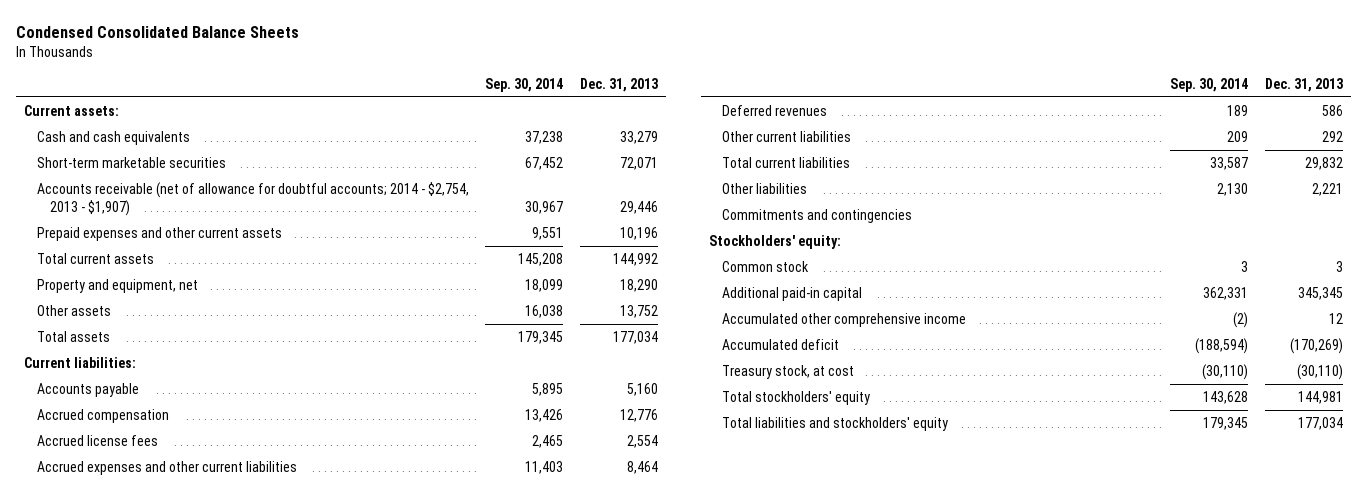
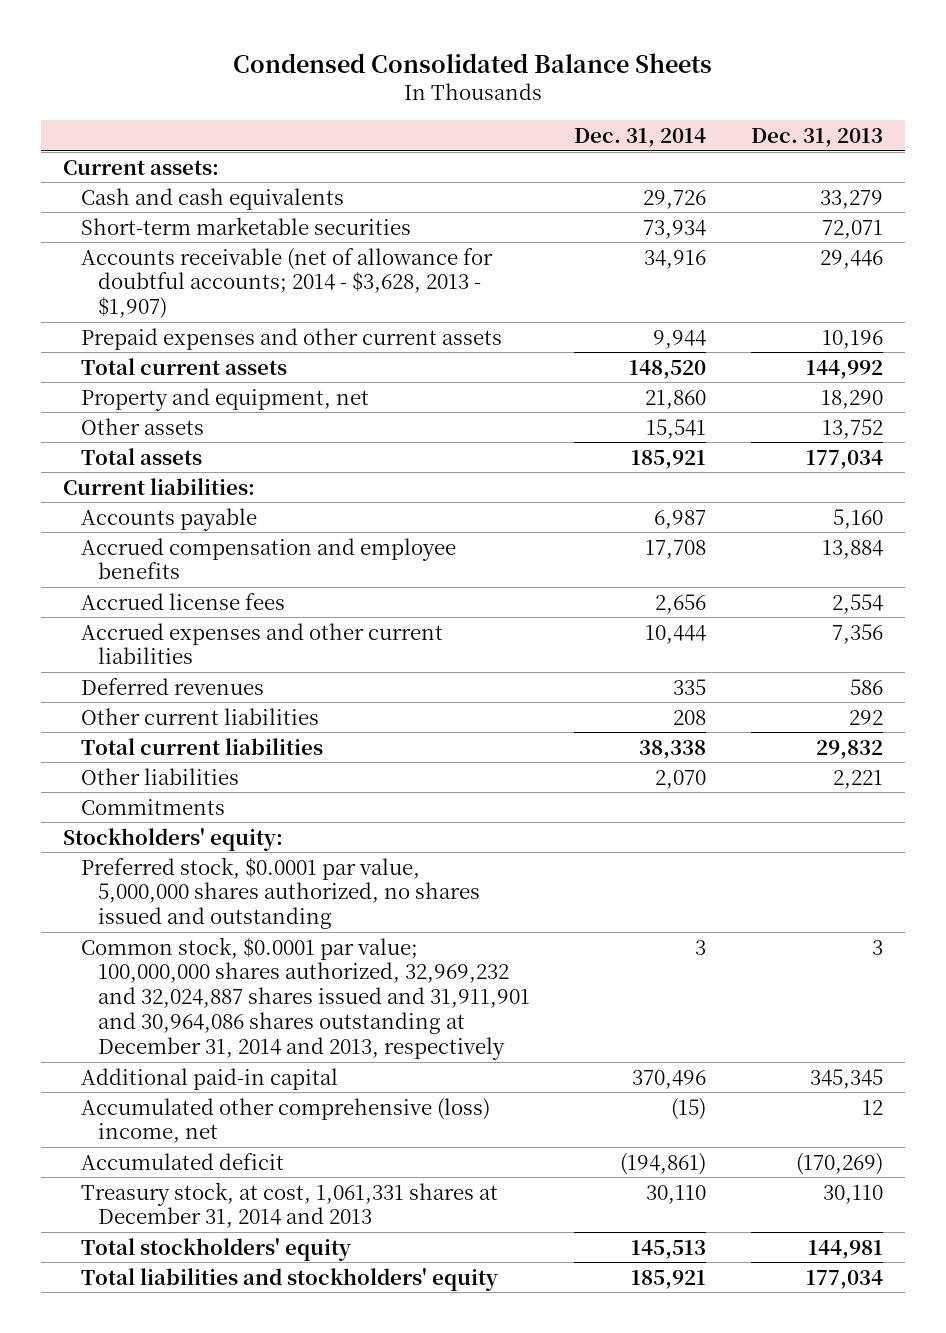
[485,77,564,92] Sep. 30, 2014 -> none
none -> [574,127,707,147] Dec. 31, 2014
[36,181,469,217] Accounts receivable (net of allowance for doubtful accounts; 2014 - $2,754, 2013 - $1,907) -> [80,247,493,320] Accounts receivable (net of allowance for doubtful accounts; 2014 - $3,628, 2013 - $1,907)
[36,408,169,423] Accrued compensation -> [80,537,456,580] Accrued compensation and employee benefits
[619,408,658,422] 12,776 -> [821,539,883,559] 13,884
[626,460,658,474] 8,464 -> [831,623,883,644] 7,356
[722,208,913,223] Commitments and contingencies -> [80,798,225,815] Commitments
none -> [80,856,480,930] Preferred stock, $0.0001 par value, 5,000,000 shares authorized, no shares issued and outstanding
[722,260,810,272] Common stock -> [80,936,530,1060] Common stock, $0.0001 par value; 100,000,000 shares authorized, 32,969,232 and 32,024,887 shares issued and 31,911,901 and 30,964,086 shares outstanding at December 31, 2014 and 2013, respectively
[722,312,967,327] Accumulated other comprehensive income -> [80,1097,490,1144] Accumulated other comprehensive (loss) income, net
[722,364,855,379] Treasury stock, at cost -> [80,1181,498,1229] Treasury stock, at cost, 1,061,331 shares at December 31, 2014 and 2013
[1296,363,1343,380] (30,110) -> [822,1184,883,1204] 30,110

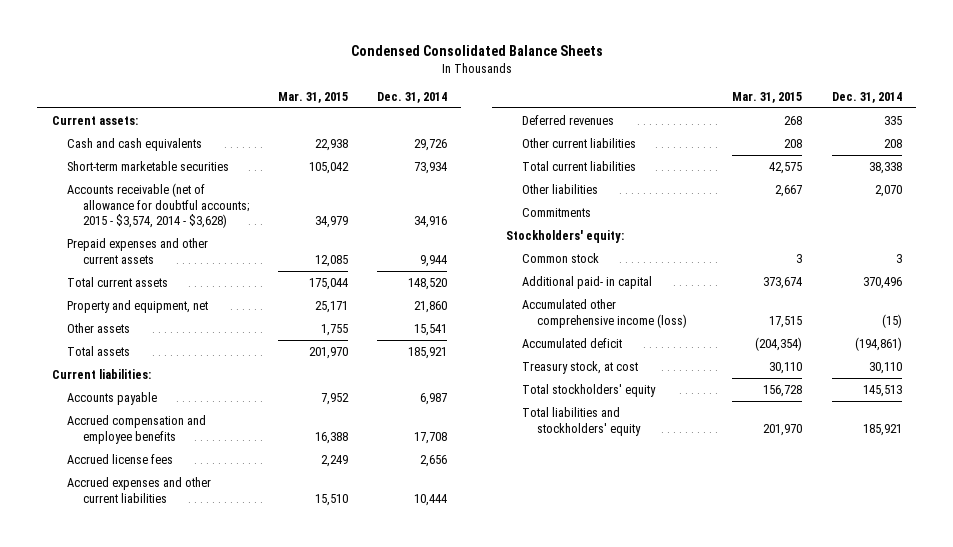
[750,127,883,147] Dec. 31, 2013 -> none
none -> [277,91,348,103] Mar. 31, 2015
[80,247,493,320] Accounts receivable (net of allowance for doubtful accounts; 2014 - $3,628, 2013 - $1,907) -> [67,182,249,229] Accounts receivable (net of allowance for doubtful accounts; 2015 - $3,574, 2014 - $3,628)
[80,856,480,930] Preferred stock, $0.0001 par value, 5,000,000 shares authorized, no shares issued and outstanding -> none
[80,936,530,1060] Common stock, $0.0001 par value; 100,000,000 shares authorized, 32,969,232 and 32,024,887 shares issued and 31,911,901 and 30,964,086 shares outstanding at December 31, 2014 and 2013, respectively -> [521,252,599,263] Common stock
[80,1067,338,1090] Additional paid-in capital -> [521,275,652,289] Additional paid- in capital
[80,1097,490,1144] Accumulated other comprehensive (loss) income, net -> [521,298,688,328] Accumulated other comprehensive income (loss)
[80,1181,498,1229] Treasury stock, at cost, 1,061,331 shares at December 31, 2014 and 2013 -> [521,360,638,374] Treasury stock, at cost

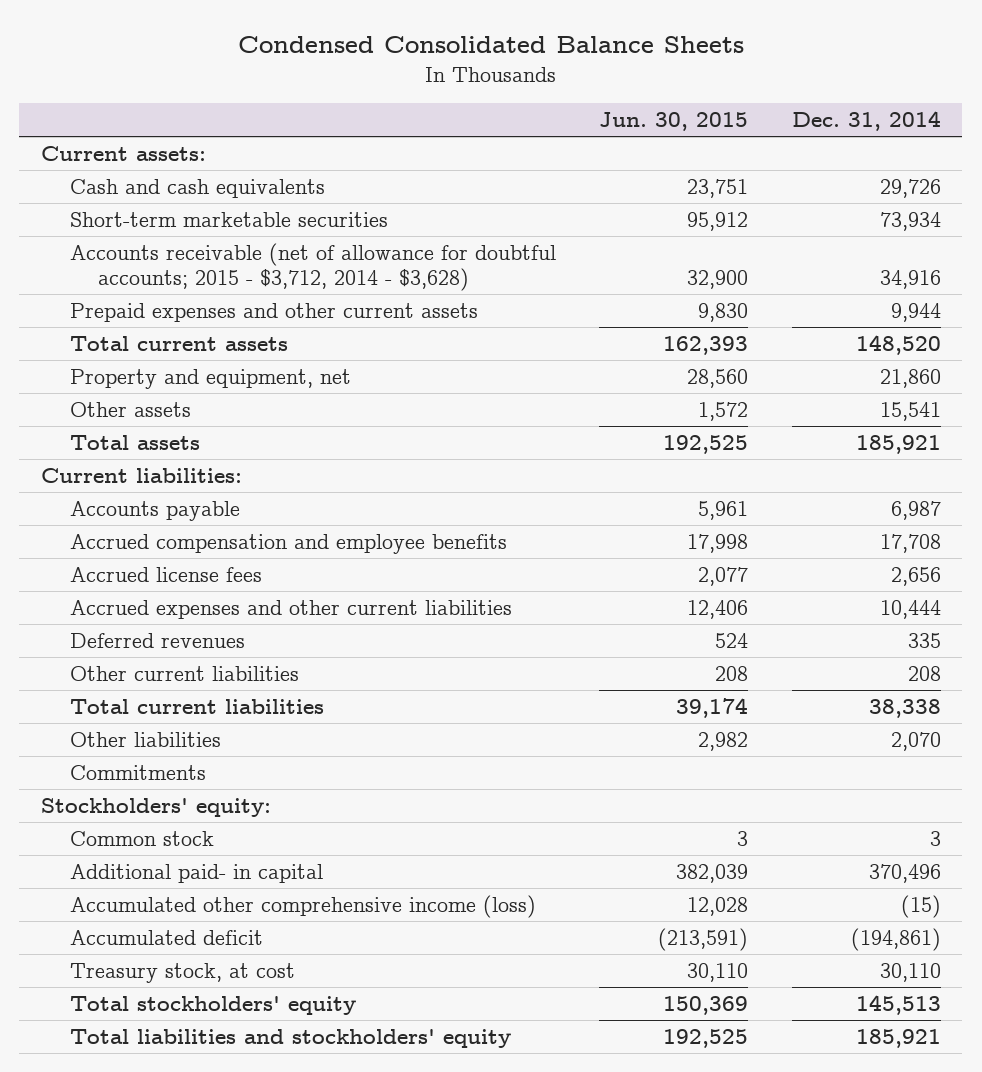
[277,91,348,103] Mar. 31, 2015 -> none
none -> [599,111,749,131] Jun. 30, 2015
[67,182,249,229] Accounts receivable (net of allowance for doubtful accounts; 2015 - $3,574, 2014 - $3,628) -> [69,242,556,292] Accounts receivable (net of allowance for doubtful accounts; 2015 - $3,712, 2014 - $3,628)

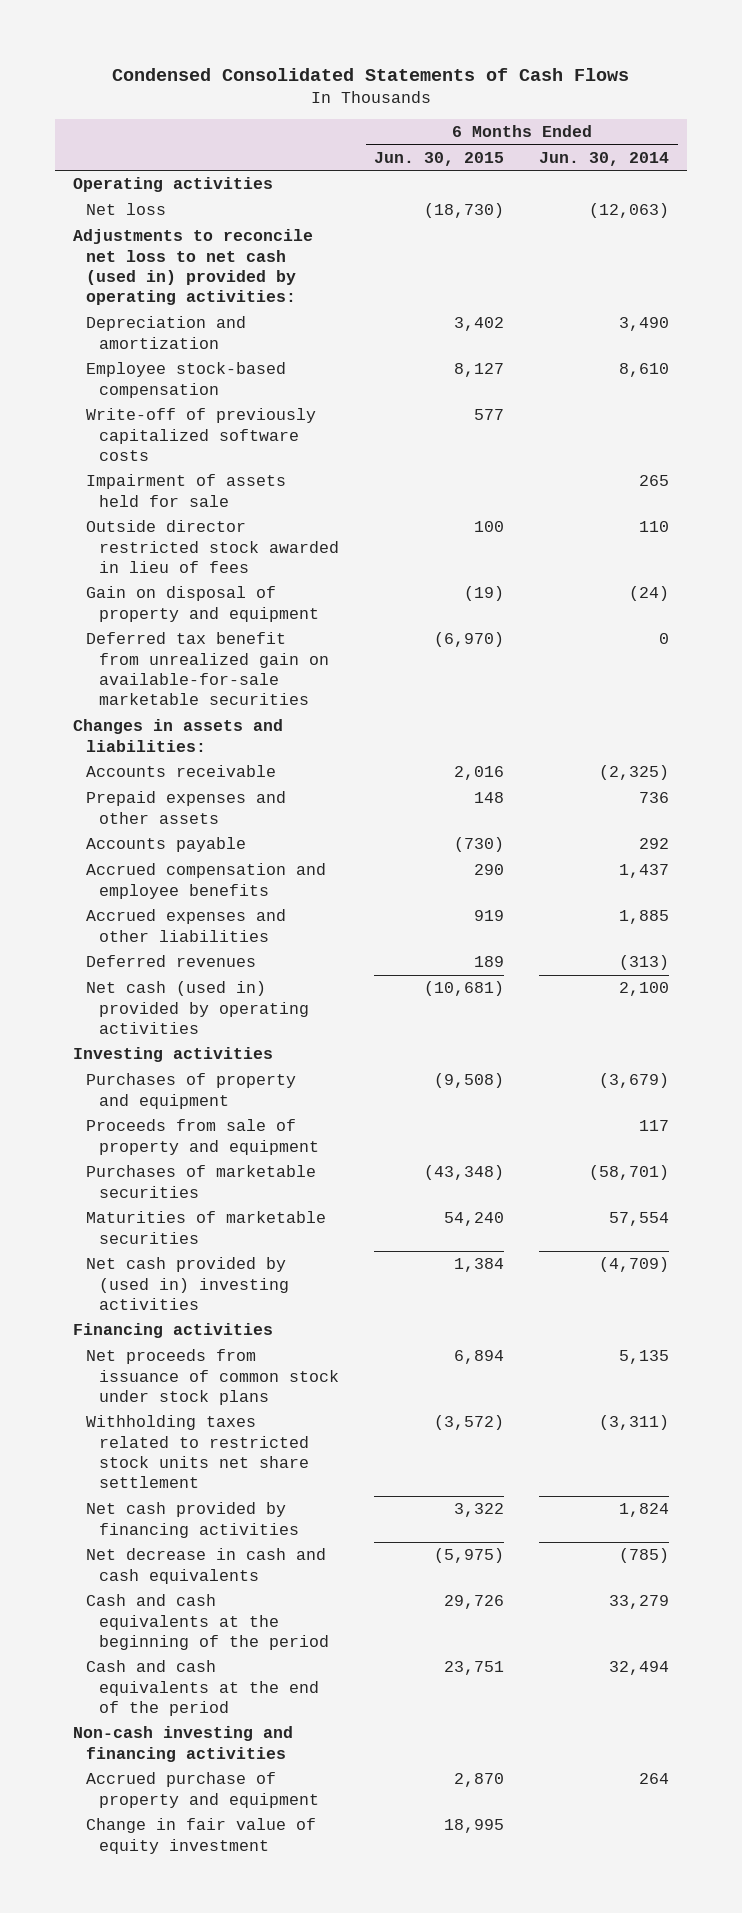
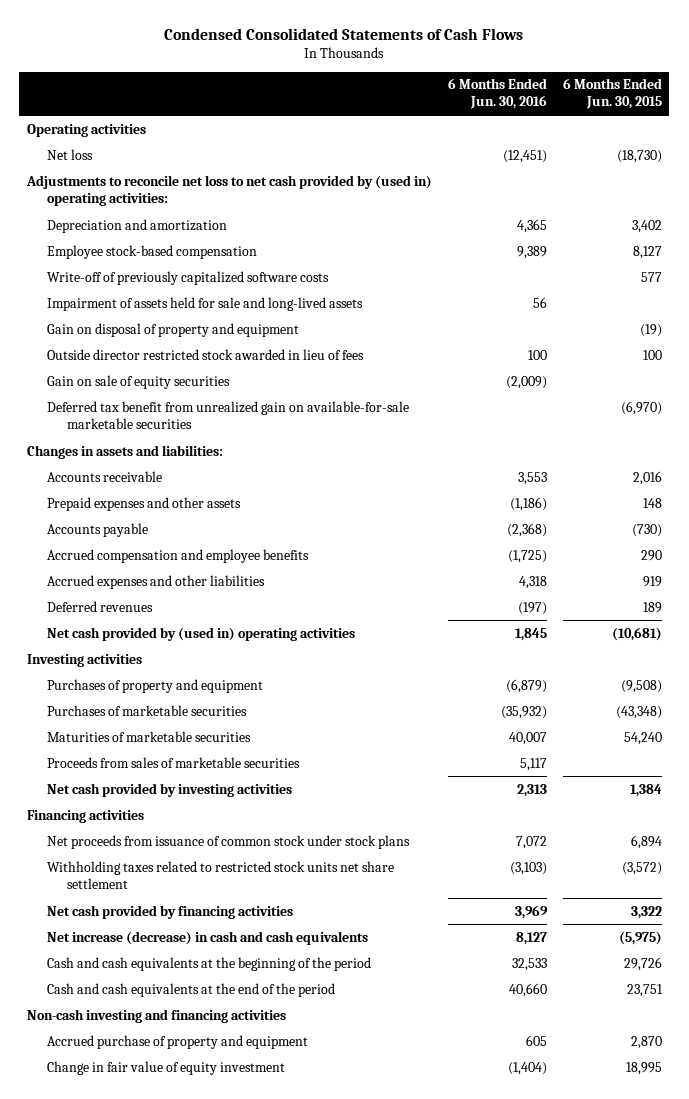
[539,151,670,166] Jun. 30, 2014 -> none
none -> [447,78,547,110] 6 Months Ended Jun. 30, 2016
[72,229,313,306] Adjustments to reconcile net loss to net cash (used in) provided by operating activities: -> [26,174,433,206] Adjustments to reconcile net loss to net cash provided by (used in) operating activities:
[86,474,287,507] Impairment of assets held for sale -> [47,296,364,311] Impairment of assets held for sale and long-lived assets
[86,520,340,573] Outside director restricted stock awarded in lieu of fees -> [47,348,365,360] Outside director restricted stock awarded in lieu of fees
none -> [47,374,231,389] Gain on sale of equity securities
[86,981,310,1034] Net cash (used in) provided by operating activities -> [47,626,356,641] Net cash provided by (used in) operating activities
[86,1119,320,1155] Proceeds from sale of property and equipment -> none
none -> [47,756,301,768] Proceeds from sales of marketable securities
[86,1257,290,1310] Net cash provided by (used in) investing activities -> [47,782,293,797] Net cash provided by investing activities
[86,1548,327,1584] Net decrease in cash and cash equivalents -> [47,930,369,945] Net increase (decrease) in cash and cash equivalents

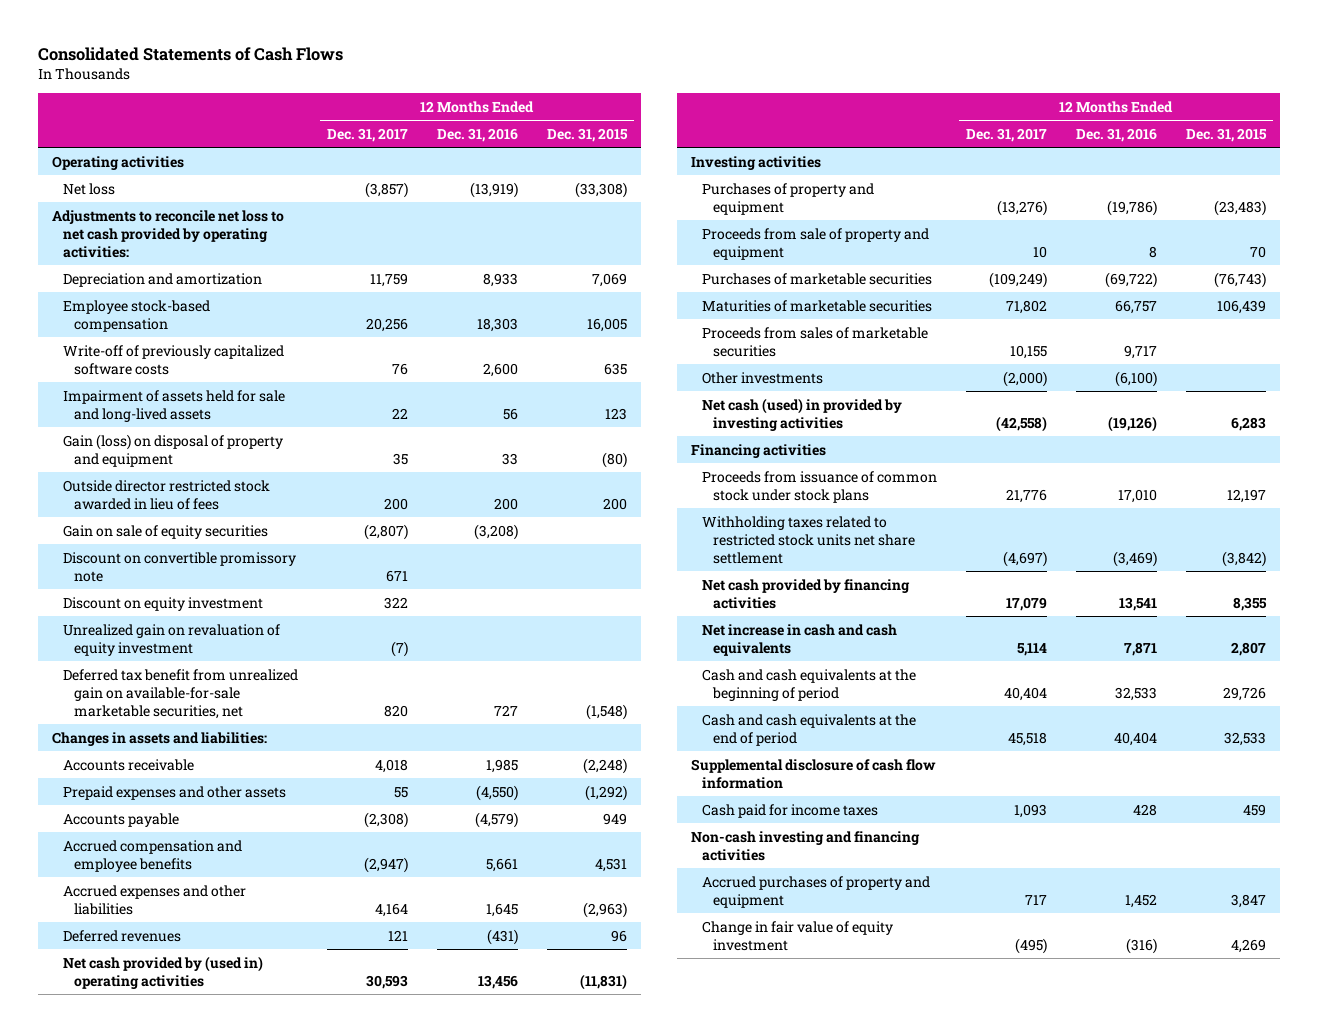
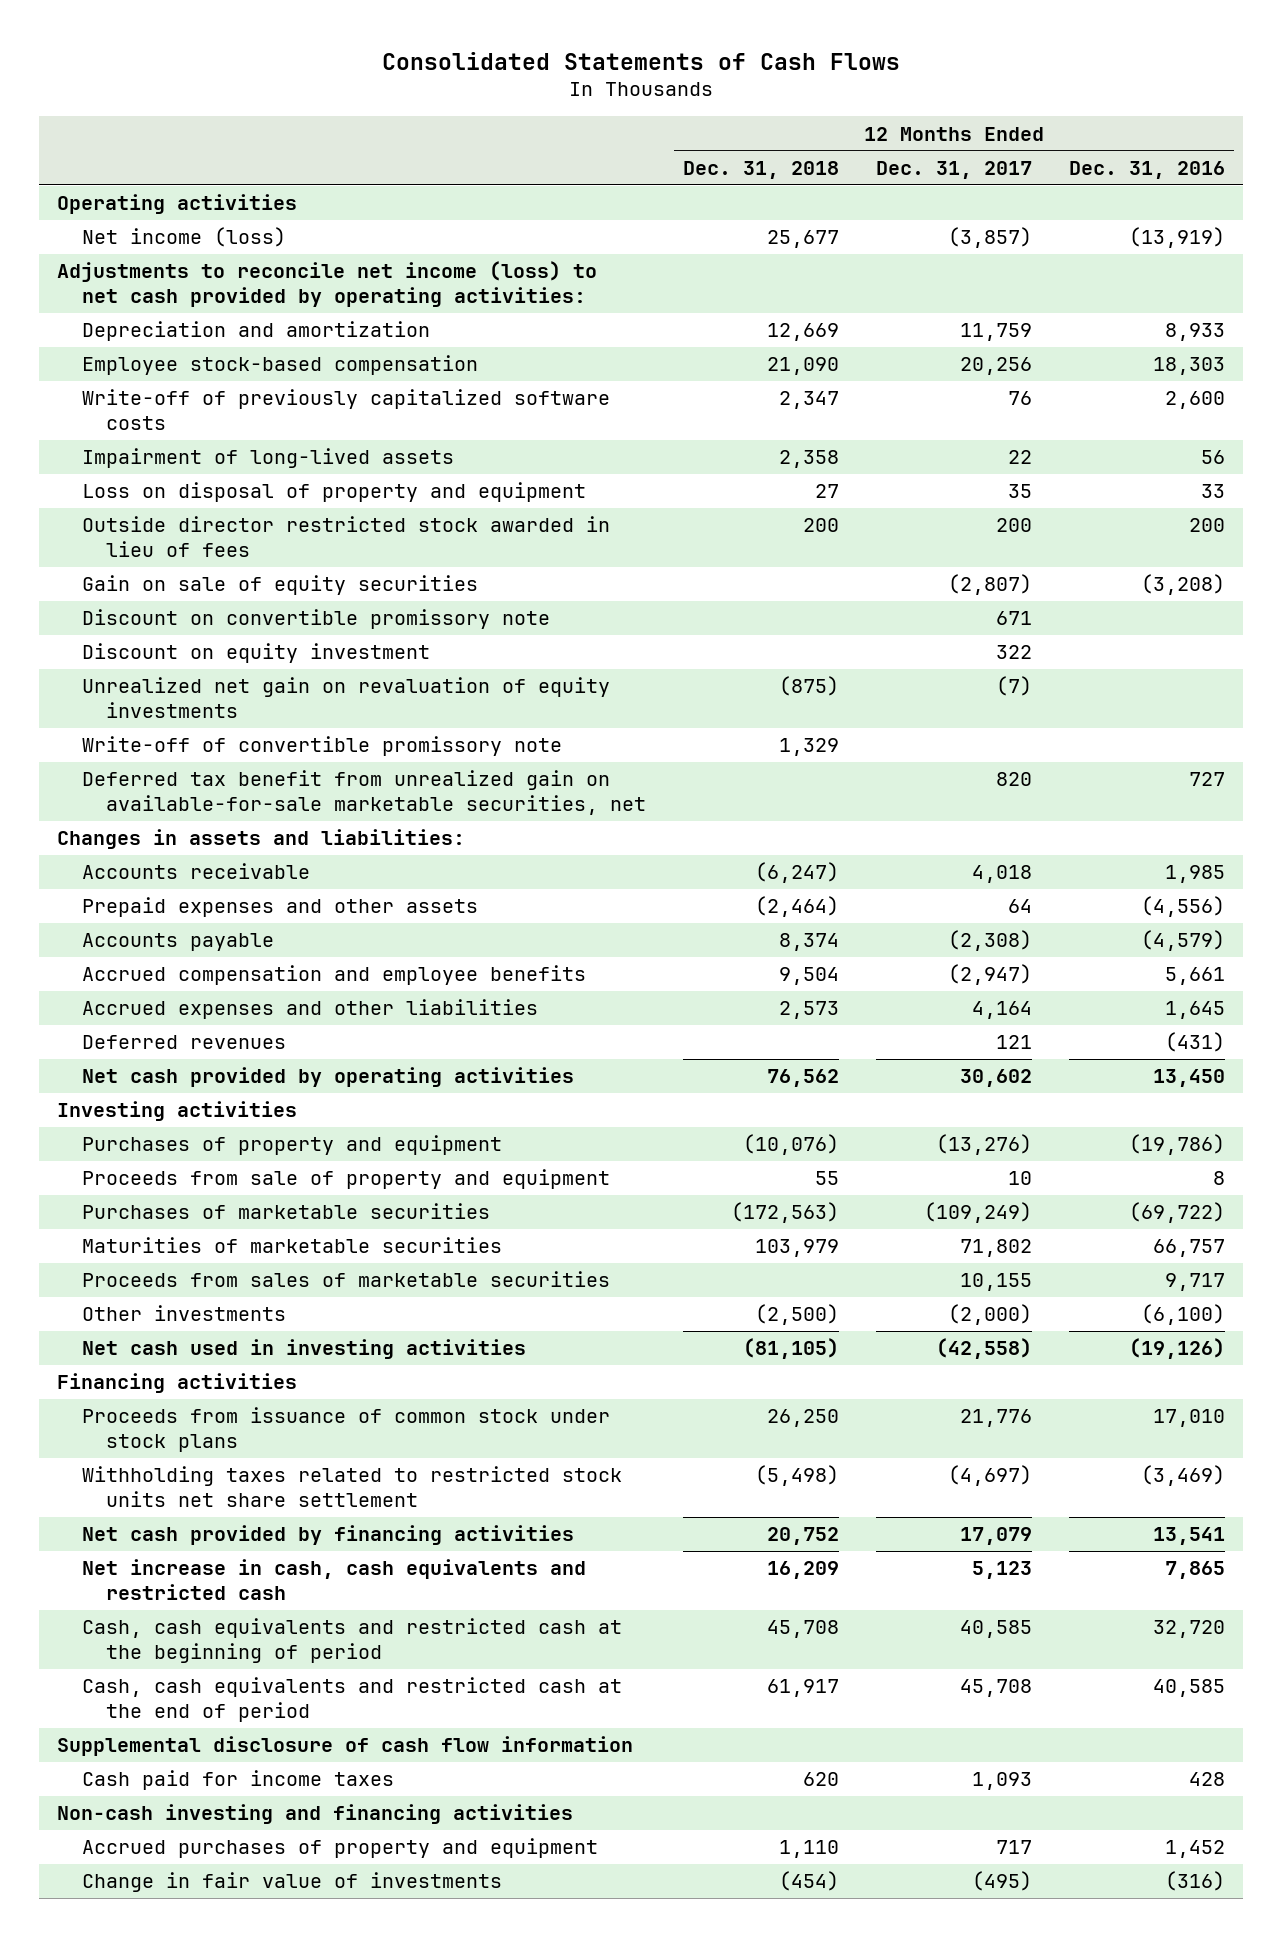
[546,127,628,142] Dec. 31, 2015 -> none
none -> [683,160,840,179] Dec. 31, 2018
[63,182,116,195] Net loss -> [81,227,286,248] Net income (loss)
[52,209,285,258] Adjustments to reconcile net loss to net cash provided by operating activities: -> [57,261,598,308] Adjustments to reconcile net income (loss) to net cash provided by operating activities:
[63,389,286,422] Impairment of assets held for sale and long-lived assets -> [81,448,454,469] Impairment of long-lived assets
[63,433,284,467] Gain (loss) on disposal of property and equipment -> [81,482,586,503] Loss on disposal of property and equipment
[63,623,281,656] Unrealized gain on revaluation of equity investment -> [81,677,610,719] Unrealized net gain on revaluation of equity investments
none -> [81,736,562,757] Write-off of convertible promissory note
[393,786,408,798] 55 -> [1007,899,1032,914] 64
[475,784,518,801] (4,550) -> [1140,896,1225,918] (4,556)
[63,955,264,989] Net cash provided by (used in) operating activities -> [81,1067,574,1088] Net cash provided by operating activities
[365,974,408,989] 30,593 -> [959,1069,1032,1088] 30,602
[477,974,518,989] 13,456 -> [1152,1069,1225,1088] 13,450
[702,397,903,431] Net cash (used) in provided by investing activities -> [81,1339,526,1360] Net cash used in investing activities
[702,623,898,656] Net increase in cash and cash equivalents -> [81,1559,586,1601] Net increase in cash, cash equivalents and restricted cash
[1017,642,1048,656] 5,114 -> [971,1561,1032,1580] 5,123
[1124,641,1158,656] 7,871 -> [1164,1561,1225,1580] 7,865
[702,668,917,701] Cash and cash equivalents at the beginning of period -> [81,1618,622,1664] Cash, cash equivalents and restricted cash at the beginning of period
[1004,686,1048,701] 40,404 -> [959,1620,1032,1639] 40,585
[1115,686,1158,701] 32,533 -> [1152,1620,1225,1639] 32,720
[702,713,917,746] Cash and cash equivalents at the end of period -> [81,1677,622,1723] Cash, cash equivalents and restricted cash at the end of period
[1008,731,1048,746] 45,518 -> [959,1679,1032,1698] 45,708
[1114,731,1158,746] 40,404 -> [1152,1679,1225,1698] 40,585
[702,920,894,951] Change in fair value of equity investment -> [81,1872,502,1893] Change in fair value of investments

